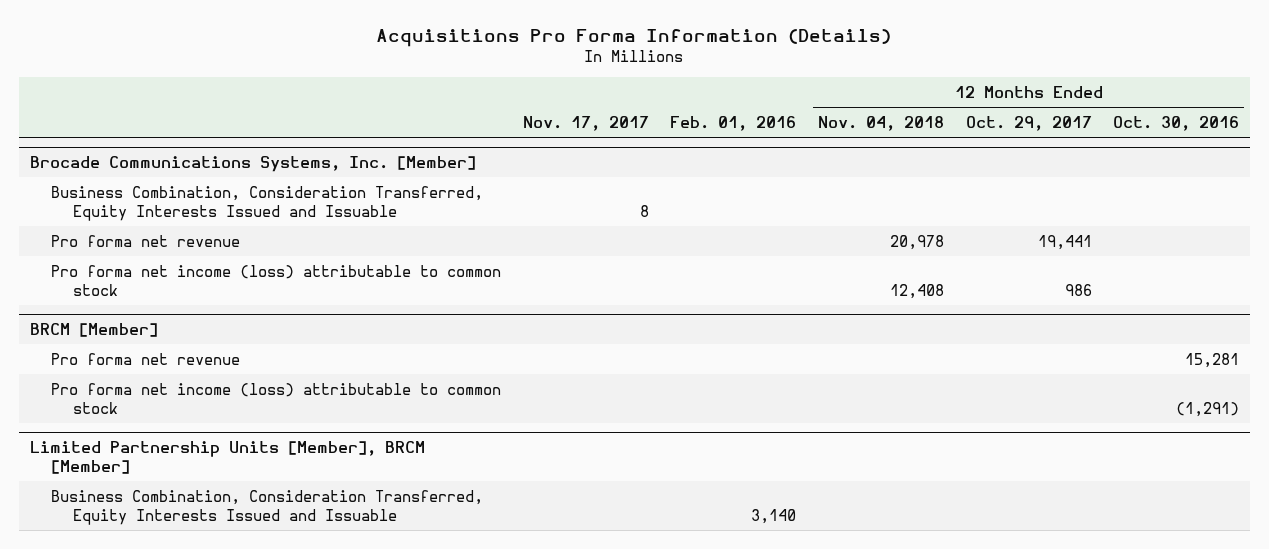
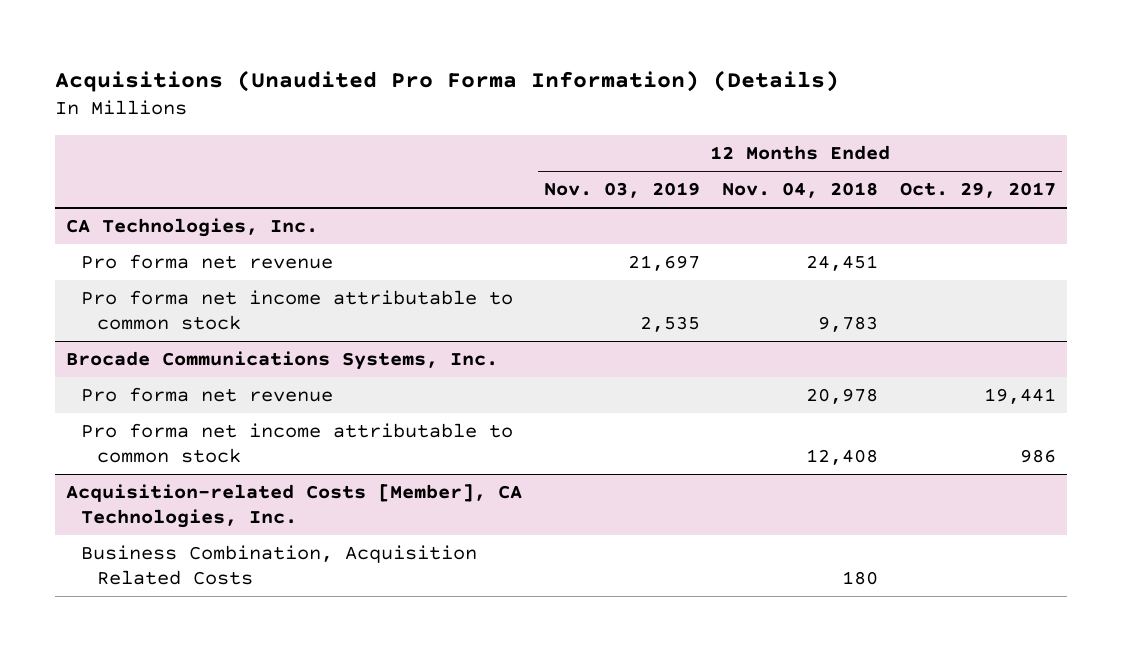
[376,29,892,48] Acquisitions Pro Forma Information (Details) -> [54,69,839,92] Acquisitions (Unaudited Pro Forma Information) (Details)
[522,115,649,131] Nov. 17, 2017 -> none
[670,115,797,131] Feb. 01, 2016 -> none
[1113,115,1240,131] Oct. 30, 2016 -> none
none -> [543,182,700,199] Nov. 03, 2019
[51,185,484,221] Business Combination, Consideration Transferred, Equity Interests Issued and Issuable -> none
none -> [65,218,318,238] CA Technologies, Inc.
none -> [81,254,334,270] Pro forma net revenue
none -> [81,290,514,330] Pro forma net income attributable to common stock
[29,156,476,173] Brocade Communications Systems, Inc. [Member] -> [65,351,498,371] Brocade Communications Systems, Inc.
[29,323,158,338] BRCM [Member] -> none
[51,352,241,365] Pro forma net revenue -> none
[51,382,502,414] Pro forma net income (loss) attributable to common stock -> none
[29,441,425,474] Limited Partnership Units [Member], BRCM [Member] -> none
[51,489,484,525] Business Combination, Consideration Transferred, Equity Interests Issued and Issuable -> none
[51,264,502,296] Pro forma net income (loss) attributable to common stock -> [81,423,514,463] Pro forma net income attributable to common stock
none -> [65,484,522,528] Acquisition-related Costs [Member], CA Technologies, Inc.
none -> [81,545,478,585] Business Combination, Acquisition Related Costs

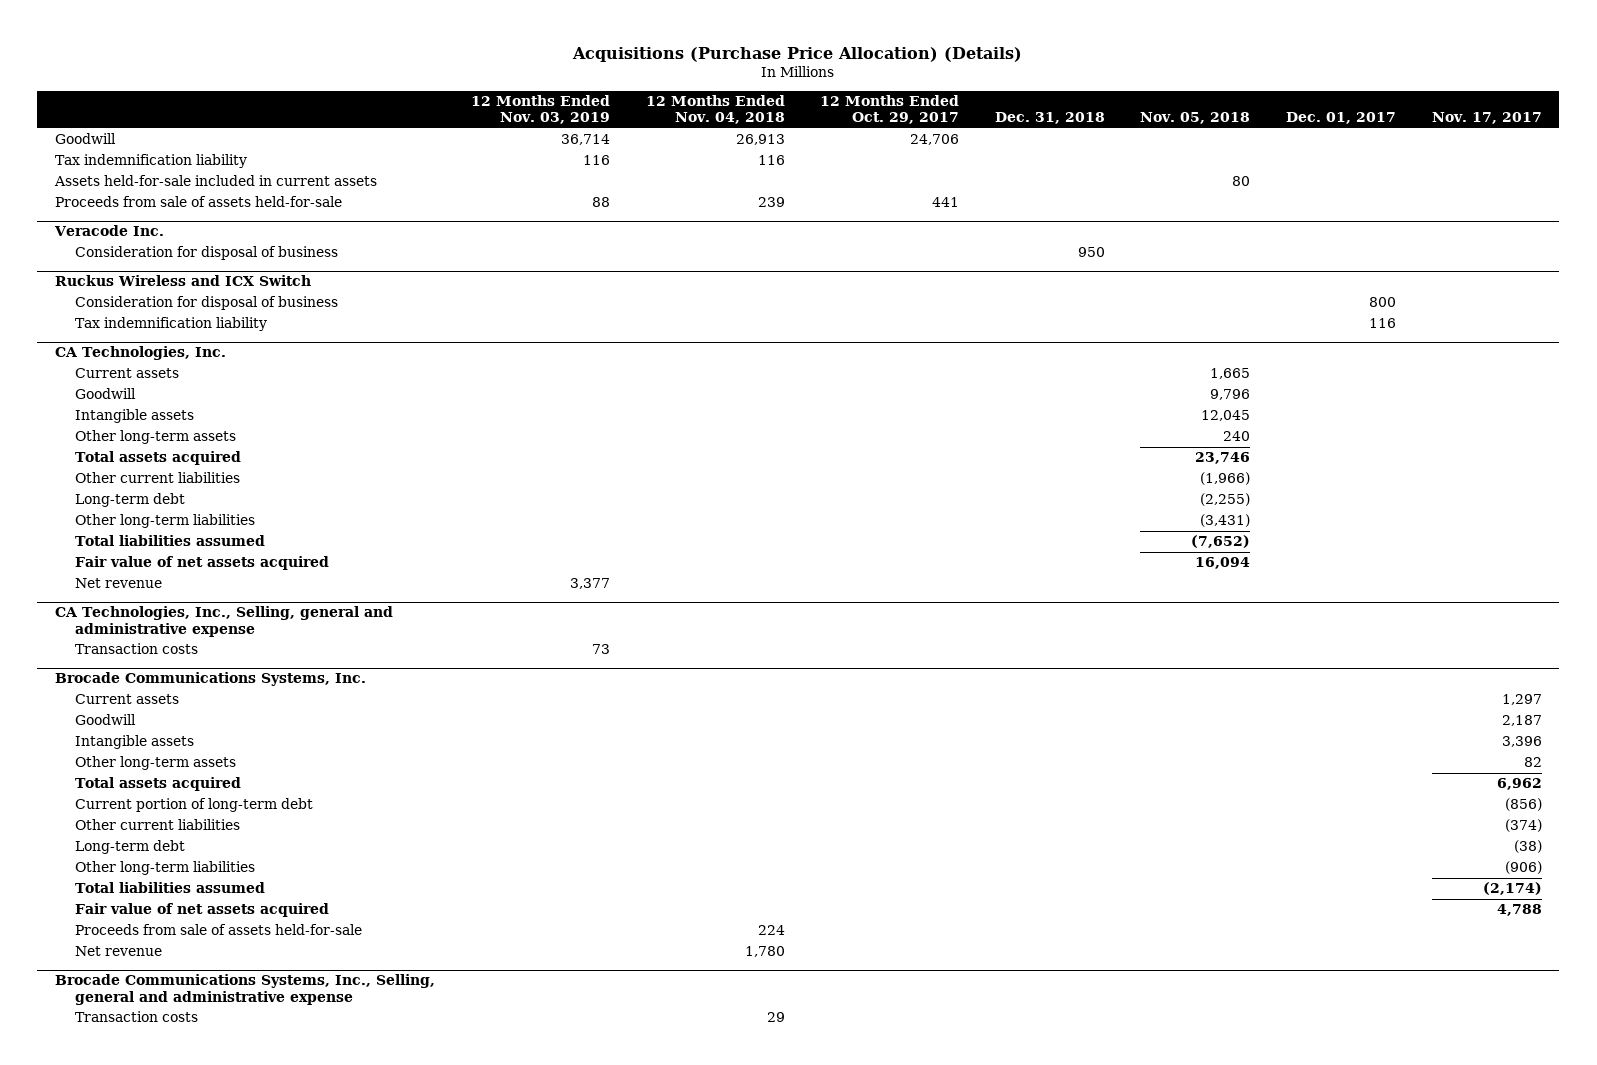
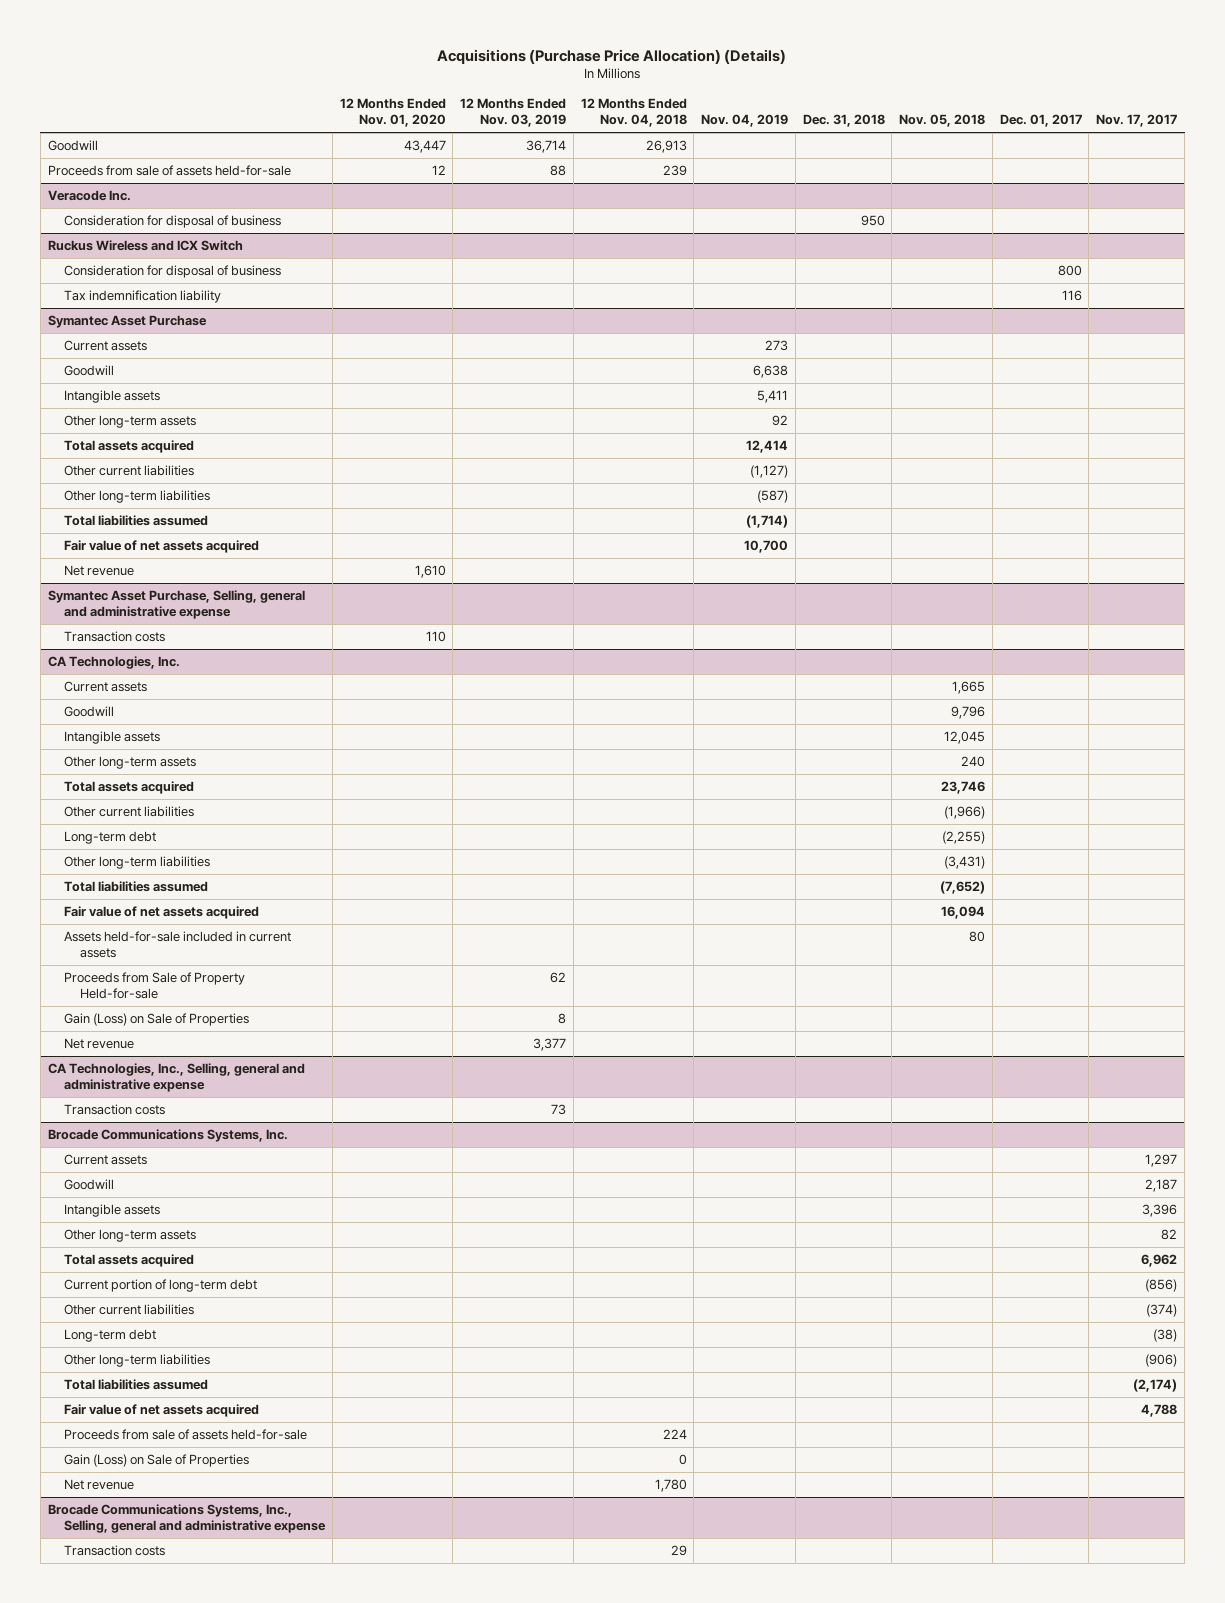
[820,95,960,125] 12 Months Ended Oct. 29, 2017 -> none
none -> [339,98,446,128] 12 Months Ended Nov. 01, 2020
none -> [701,114,789,128] Nov. 04, 2019
[55,154,248,169] Tax indemnification liability -> none
[54,175,378,187] Assets held-for-sale included in current assets -> none
none -> [47,315,207,329] Symantec Asset Purchase
none -> [64,340,148,352] Current assets
none -> [64,365,115,377] Goodwill
none -> [64,390,161,404] Intangible assets
none -> [64,415,197,429] Other long-term assets
none -> [64,440,195,454] Total assets acquired
none -> [64,465,195,477] Other current liabilities
none -> [64,490,211,504] Other long-term liabilities
none -> [64,515,209,527] Total liabilities assumed
none -> [64,540,260,554] Fair value of net assets acquired
none -> [64,565,135,577] Net revenue
none -> [47,590,305,620] Symantec Asset Purchase, Selling, general and administrative expense
none -> [64,631,166,643] Transaction costs
none -> [64,931,292,959] Assets held-for-sale included in current assets
none -> [64,972,246,1000] Proceeds from Sale of Property Held-for-sale
none -> [64,1013,250,1027] Gain (Loss) on Sale of Properties
none -> [64,1454,250,1468] Gain (Loss) on Sale of Properties

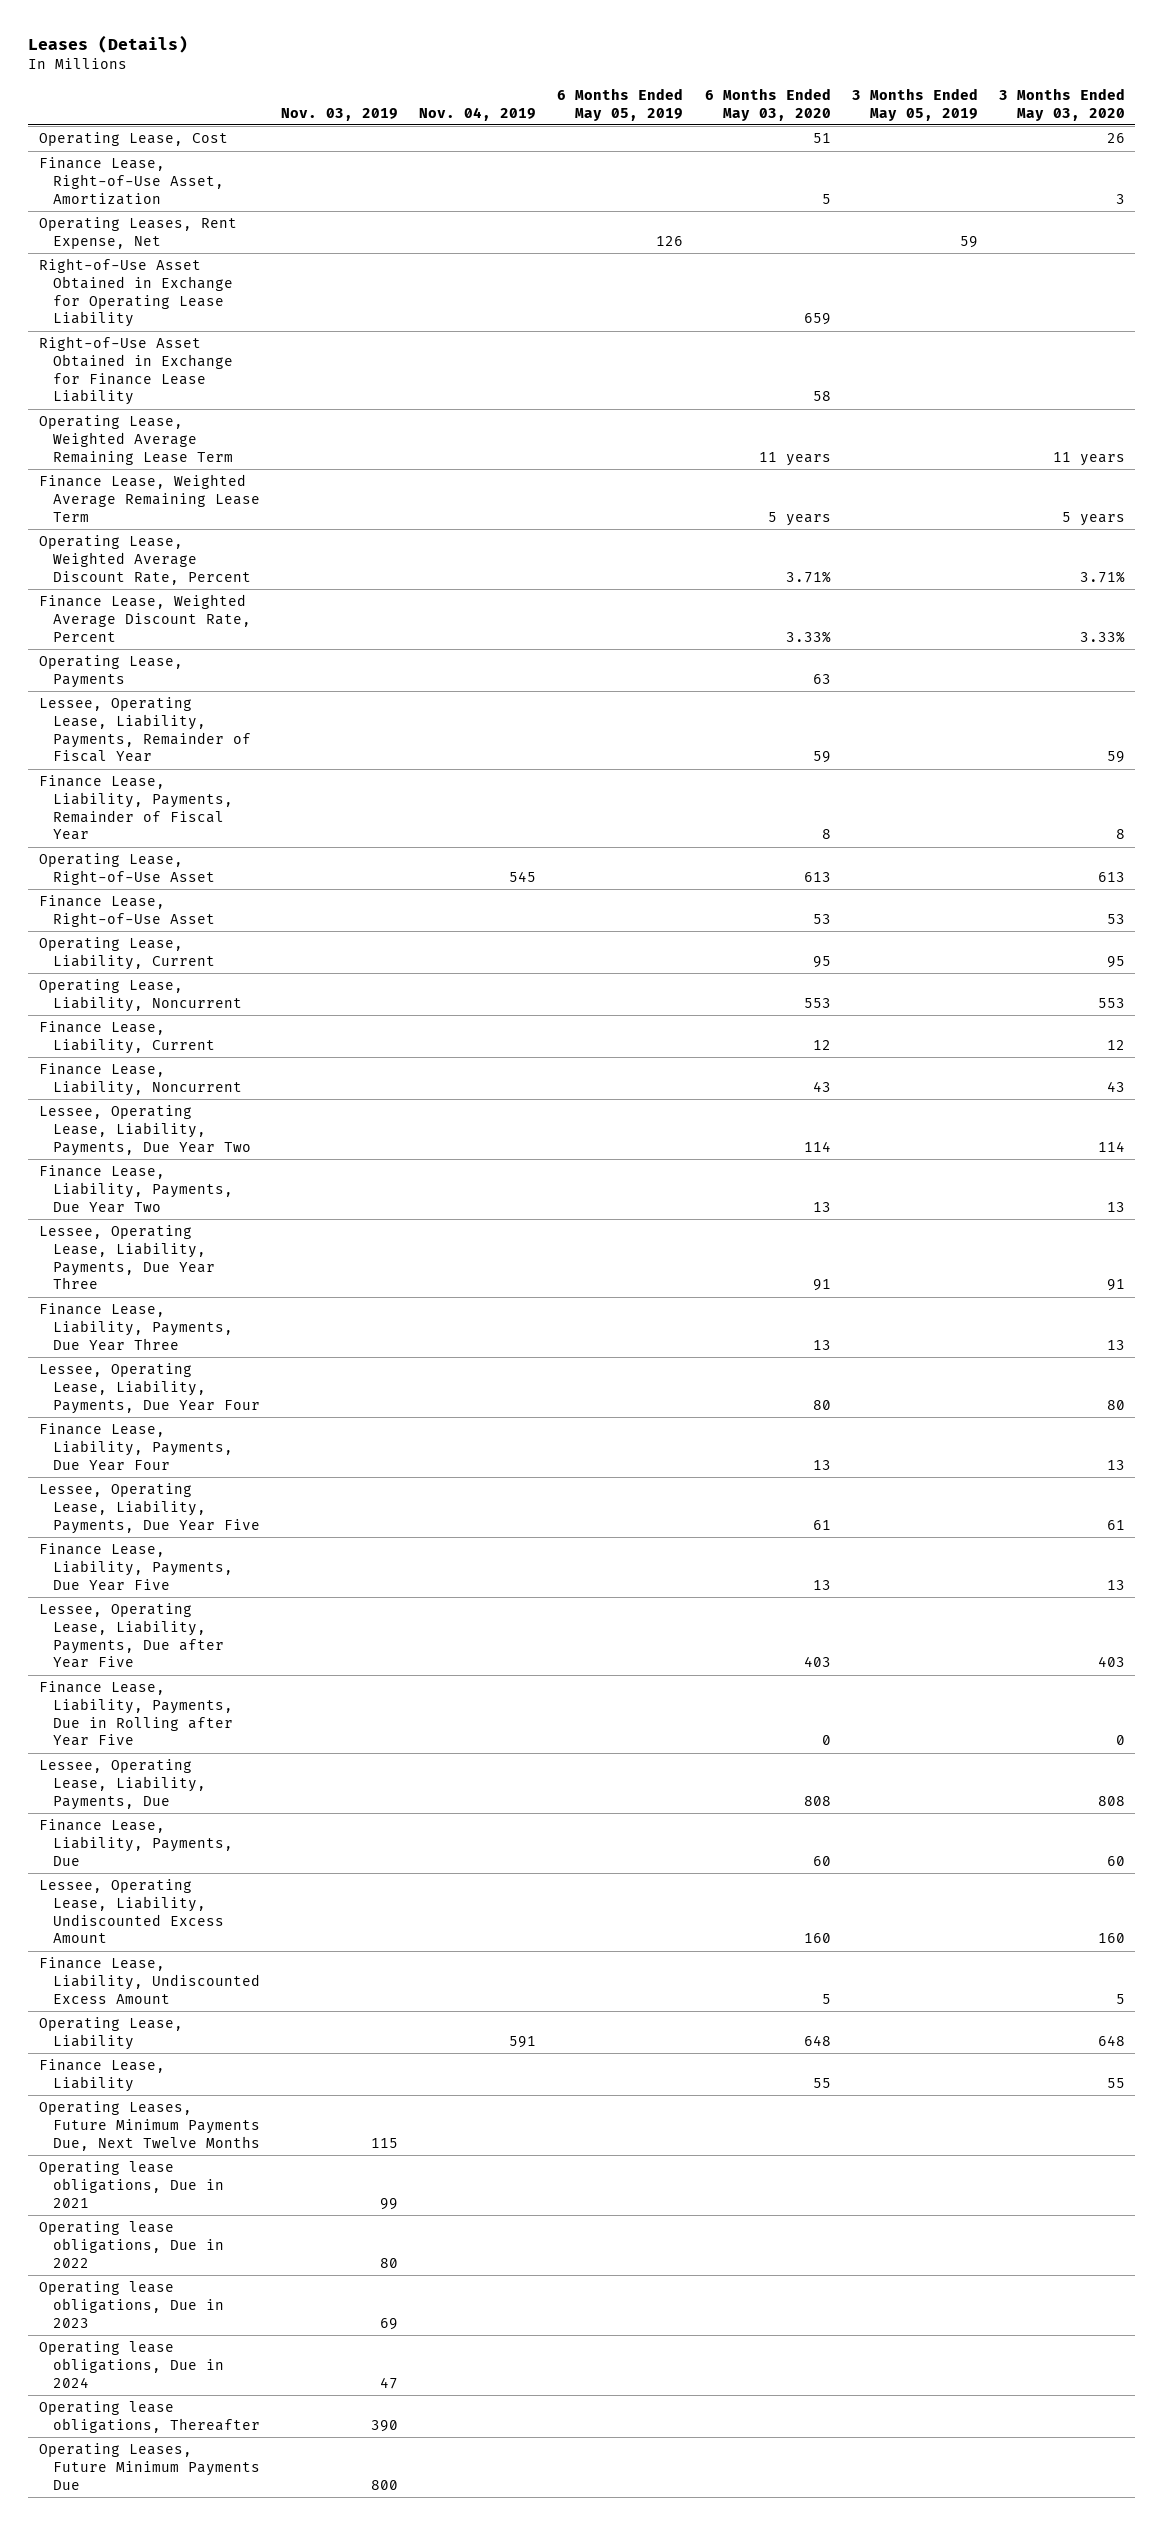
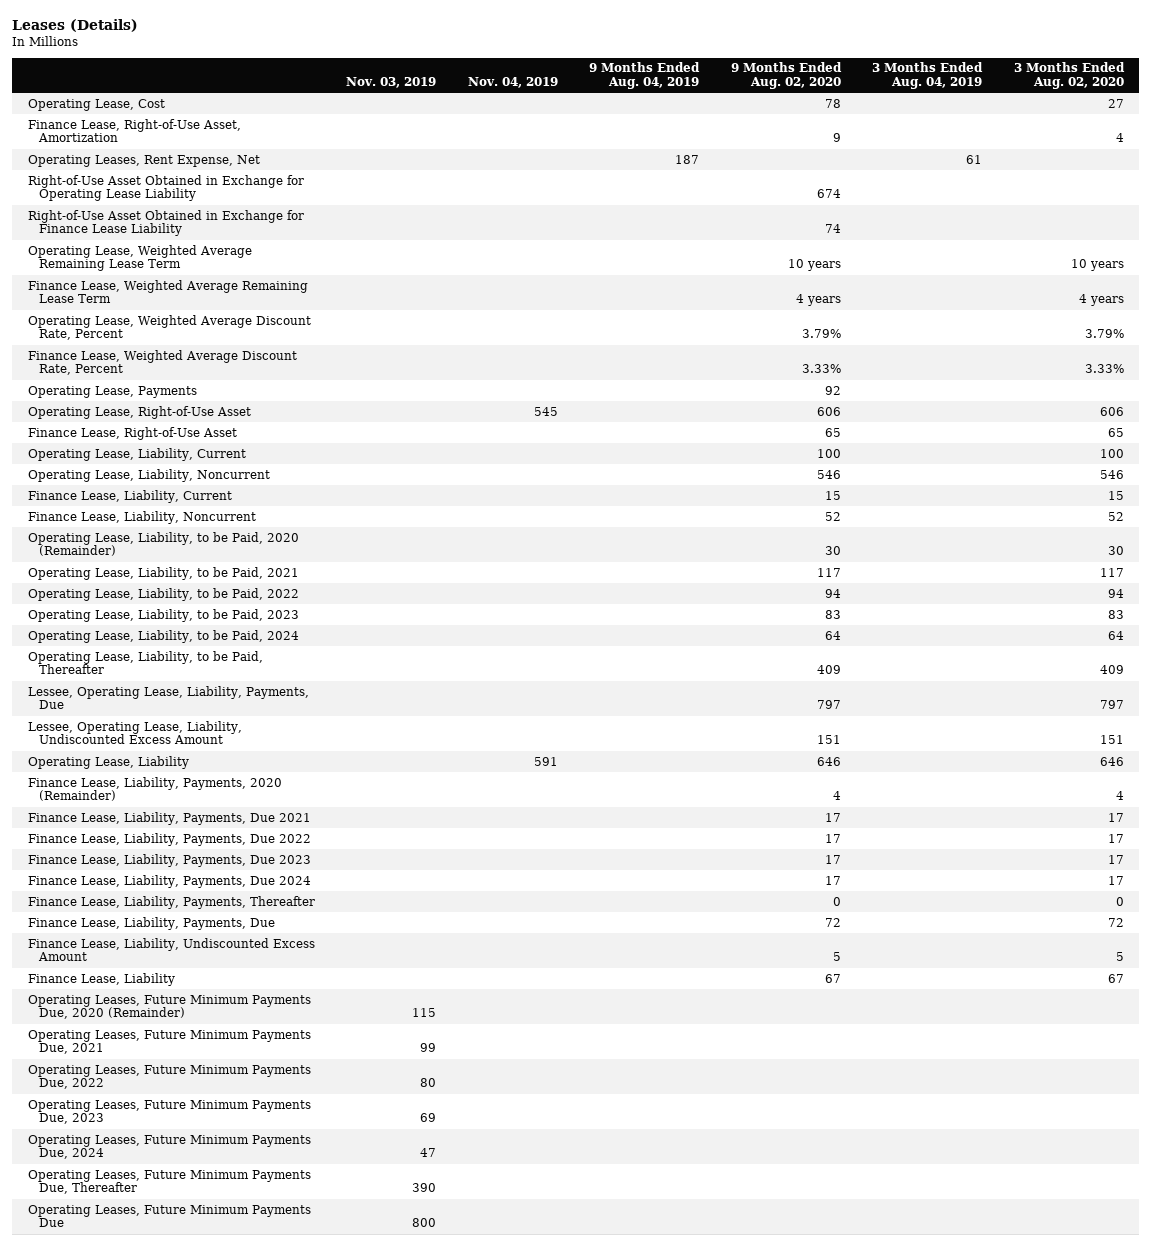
[557,87,684,121] 6 Months Ended May 05, 2019 -> none
[704,87,831,121] 6 Months Ended May 03, 2020 -> none
[851,87,978,121] 3 Months Ended May 05, 2019 -> none
[998,87,1125,121] 3 Months Ended May 03, 2020 -> none
none -> [589,62,701,89] 9 Months Ended Aug. 04, 2019
none -> [730,62,842,89] 9 Months Ended Aug. 02, 2020
none -> [872,62,984,89] 3 Months Ended Aug. 04, 2019
none -> [1013,62,1125,89] 3 Months Ended Aug. 02, 2020
[38,697,252,763] Lessee, Operating Lease, Liability, Payments, Remainder of Fiscal Year -> none
[38,775,234,841] Finance Lease, Liability, Payments, Remainder of Fiscal Year -> none
[38,1165,234,1213] Finance Lease, Liability, Payments, Due Year Two -> none
[38,1303,234,1351] Finance Lease, Liability, Payments, Due Year Three -> none
[38,1423,234,1471] Finance Lease, Liability, Payments, Due Year Four -> none
[38,1483,261,1534] Lessee, Operating Lease, Liability, Payments, Due Year Five -> none
[38,1543,234,1591] Finance Lease, Liability, Payments, Due Year Five -> none
[38,1603,225,1669] Lessee, Operating Lease, Liability, Payments, Due after Year Five -> none
[38,1681,234,1747] Finance Lease, Liability, Payments, Due in Rolling after Year Five -> none
none -> [27,531,299,557] Operating Lease, Liability, to be Paid, 2020 (Remainder)
none -> [27,566,299,580] Operating Lease, Liability, to be Paid, 2021
[38,1105,252,1156] Lessee, Operating Lease, Liability, Payments, Due Year Two -> [27,587,299,601] Operating Lease, Liability, to be Paid, 2022
[38,1225,216,1290] Lessee, Operating Lease, Liability, Payments, Due Year Three -> [27,608,299,622] Operating Lease, Liability, to be Paid, 2023
[38,1363,261,1414] Lessee, Operating Lease, Liability, Payments, Due Year Four -> [27,629,299,643] Operating Lease, Liability, to be Paid, 2024
none -> [27,650,263,675] Operating Lease, Liability, to be Paid, Thereafter
none -> [27,776,282,802] Finance Lease, Liability, Payments, 2020 (Remainder)
none -> [27,811,311,825] Finance Lease, Liability, Payments, Due 2021
none -> [27,832,311,846] Finance Lease, Liability, Payments, Due 2022
none -> [27,853,311,867] Finance Lease, Liability, Payments, Due 2023
none -> [27,874,311,888] Finance Lease, Liability, Payments, Due 2024
none -> [27,895,315,909] Finance Lease, Liability, Payments, Thereafter
[38,1819,234,1866] Finance Lease, Liability, Payments, Due -> [27,916,275,930] Finance Lease, Liability, Payments, Due
[38,1957,261,2004] Finance Lease, Liability, Undiscounted Excess Amount -> [27,937,315,962] Finance Lease, Liability, Undiscounted Excess Amount
[38,2101,261,2151] Operating Leases, Future Minimum Payments Due, Next Twelve Months -> [27,994,311,1020] Operating Leases, Future Minimum Payments Due, 2020 (Remainder)
[38,2161,225,2208] Operating lease obligations, Due in 2021 -> [27,1029,311,1055] Operating Leases, Future Minimum Payments Due, 2021
[38,2221,225,2268] Operating lease obligations, Due in 2022 -> [27,1064,311,1090] Operating Leases, Future Minimum Payments Due, 2022
[38,2281,225,2328] Operating lease obligations, Due in 2023 -> [27,1099,311,1125] Operating Leases, Future Minimum Payments Due, 2023
[38,2341,225,2388] Operating lease obligations, Due in 2024 -> [27,1134,311,1160] Operating Leases, Future Minimum Payments Due, 2024
[38,2401,261,2433] Operating lease obligations, Thereafter -> [27,1169,311,1195] Operating Leases, Future Minimum Payments Due, Thereafter

